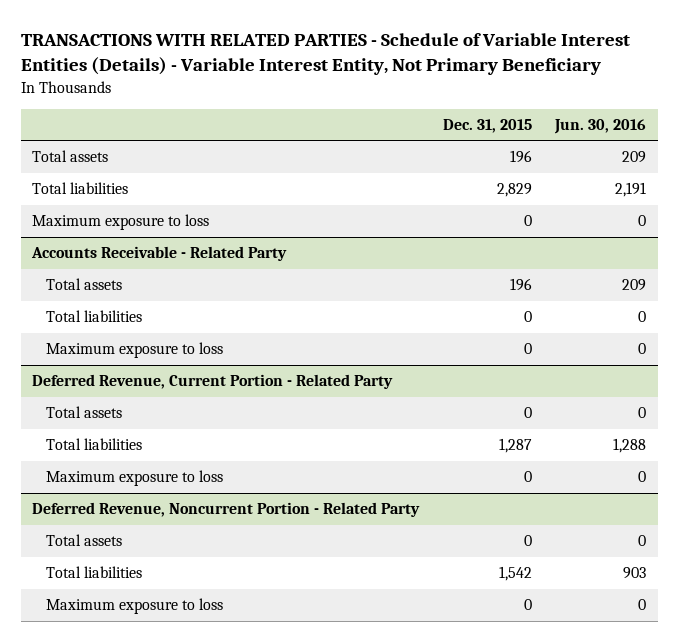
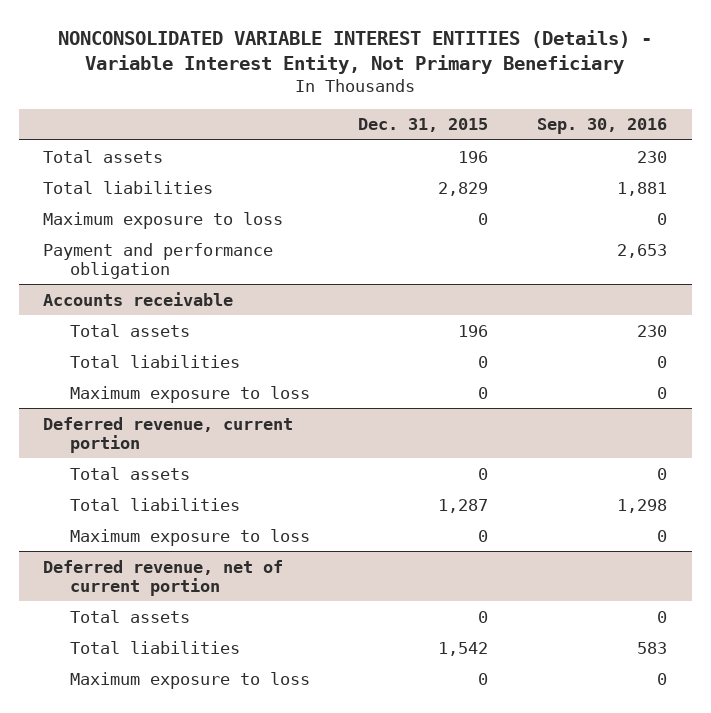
[20,32,630,75] TRANSACTIONS WITH RELATED PARTIES - Schedule of Variable Interest Entities (Details) - Variable Interest Entity, Not Primary Beneficiary -> [58,29,653,75] NONCONSOLIDATED VARIABLE INTEREST ENTITIES (Details) - Variable Interest Entity, Not Primary Beneficiary
[554,119,647,135] Jun. 30, 2016 -> none
none -> [537,118,668,135] Sep. 30, 2016
none -> [43,242,274,279] Payment and performance obligation
[31,246,288,262] Accounts Receivable - Related Party -> [43,291,234,306] Accounts receivable
[32,374,394,390] Deferred Revenue, Current Portion - Related Party -> [43,416,294,453] Deferred revenue, current portion
[32,502,421,518] Deferred Revenue, Noncurrent Portion - Related Party -> [43,559,284,596] Deferred revenue, net of current portion

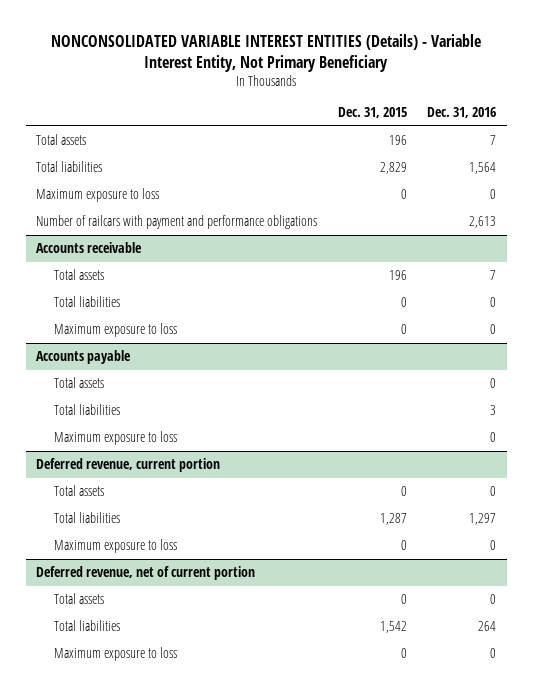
[537,118,668,135] Sep. 30, 2016 -> none
none -> [427,107,497,119] Dec. 31, 2016
[43,242,274,279] Payment and performance obligation -> [36,215,318,230] Number of railcars with payment and performance obligations
none -> [36,350,132,365] Accounts payable
none -> [53,377,104,389] Total assets
none -> [53,404,120,416] Total liabilities
none -> [53,431,177,446] Maximum exposure to loss

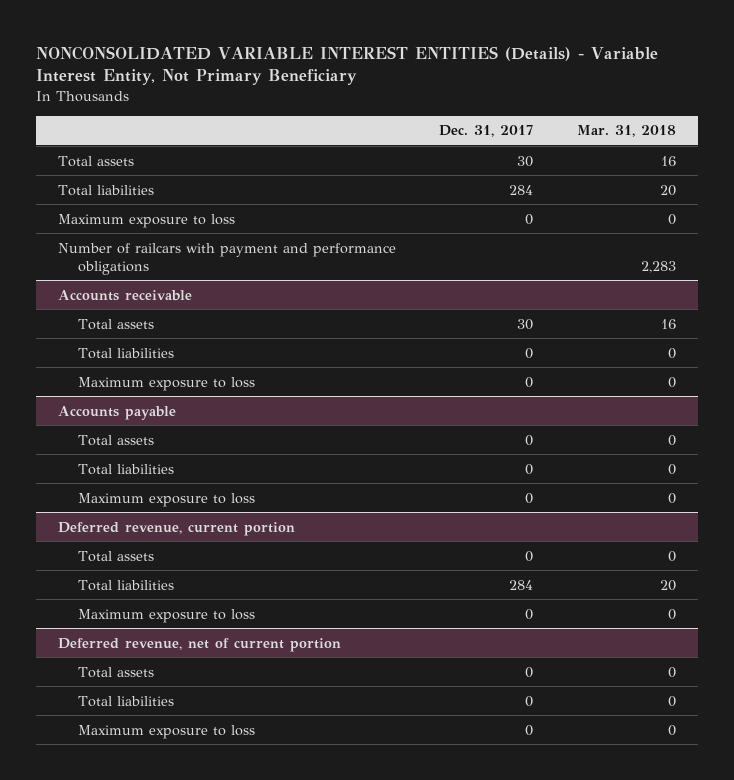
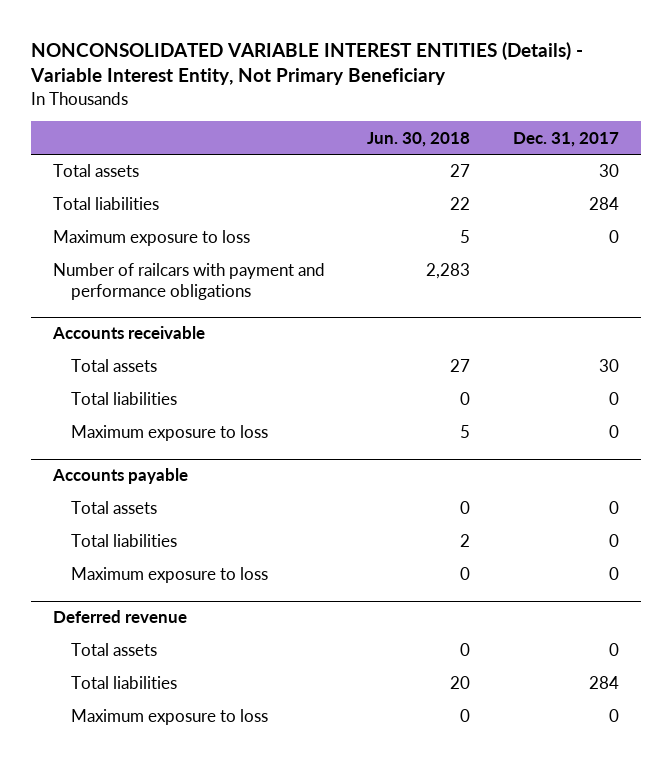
[576,125,676,138] Mar. 31, 2018 -> none
none -> [367,131,471,147] Jun. 30, 2018
[57,521,295,536] Deferred revenue, current portion -> [52,610,187,624] Deferred revenue
[57,637,341,652] Deferred revenue, net of current portion -> none
[77,666,154,678] Total assets -> none
[77,695,174,707] Total liabilities -> none
[77,724,255,739] Maximum exposure to loss -> none

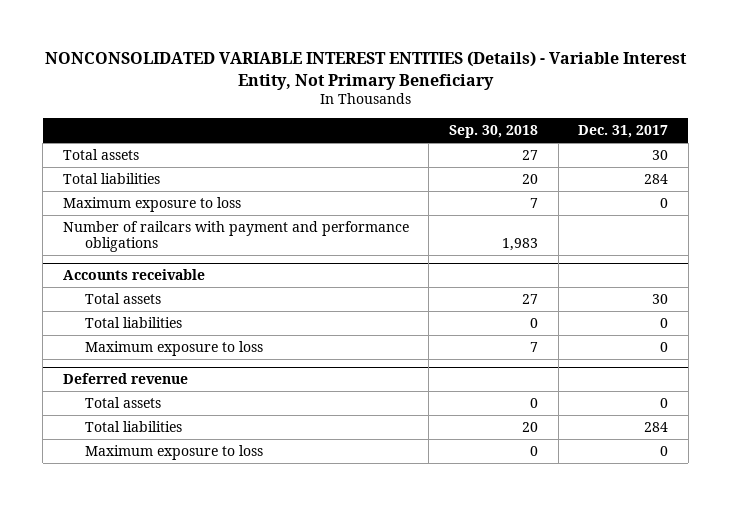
[367,131,471,147] Jun. 30, 2018 -> none
none -> [449,125,539,139] Sep. 30, 2018
[51,468,188,485] Accounts payable -> none
[70,501,157,515] Total assets -> none
[70,534,177,548] Total liabilities -> none
[70,567,268,584] Maximum exposure to loss -> none

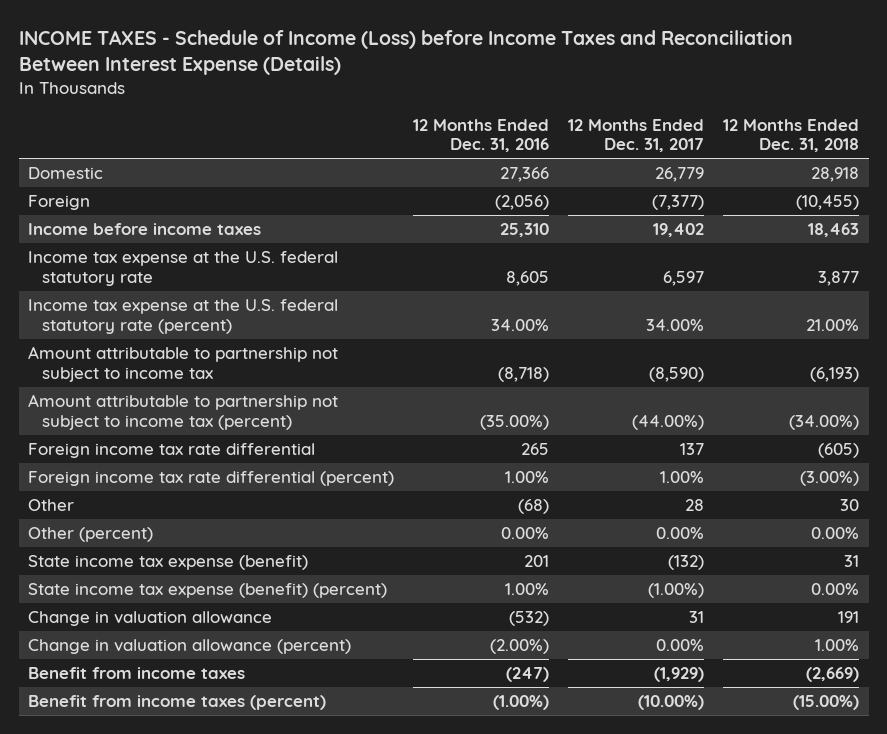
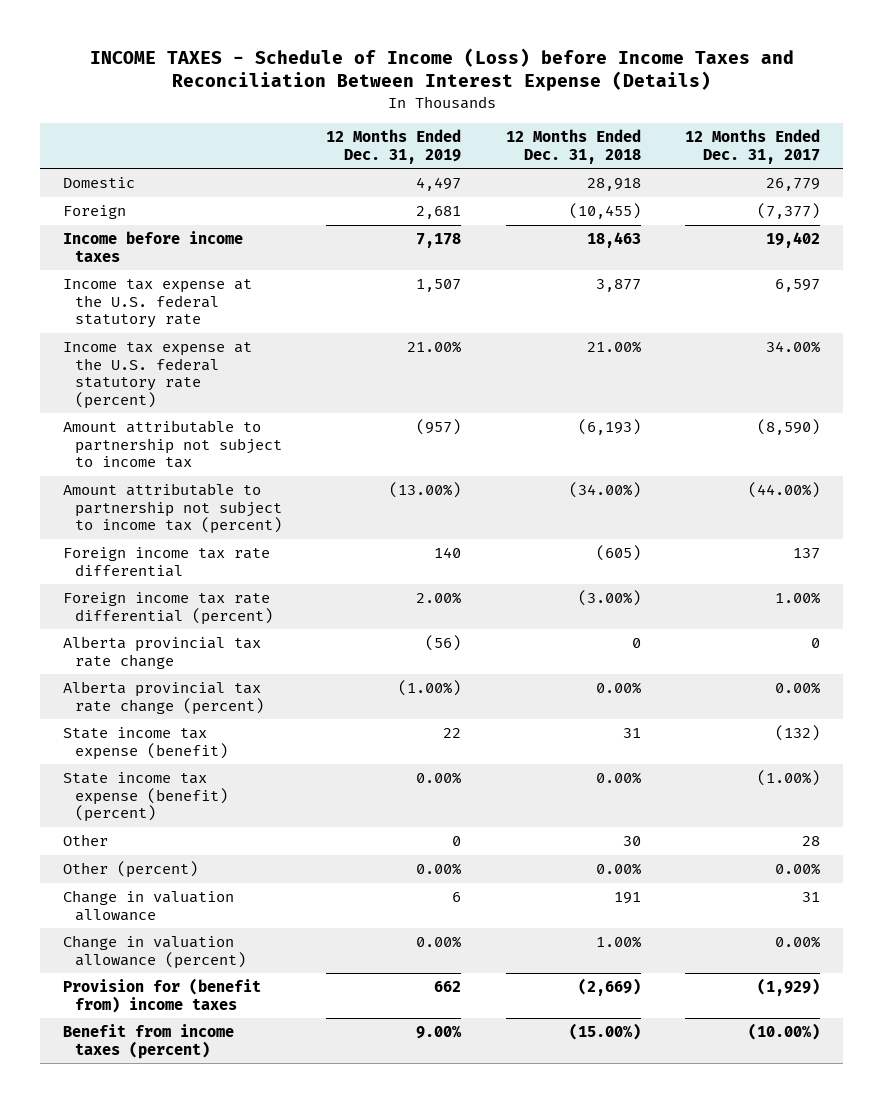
[413,118,550,153] 12 Months Ended Dec. 31, 2016 -> none
none -> [326,129,462,164] 12 Months Ended Dec. 31, 2019
none -> [62,636,261,669] Alberta provincial tax rate change
none -> [62,681,264,715] Alberta provincial tax rate change (percent)
[28,499,75,512] Other -> [62,834,108,847] Other
[28,527,154,543] Other (percent) -> [62,861,198,879] Other (percent)
[28,667,246,680] Benefit from income taxes -> [62,978,261,1013] Provision for (benefit from) income taxes

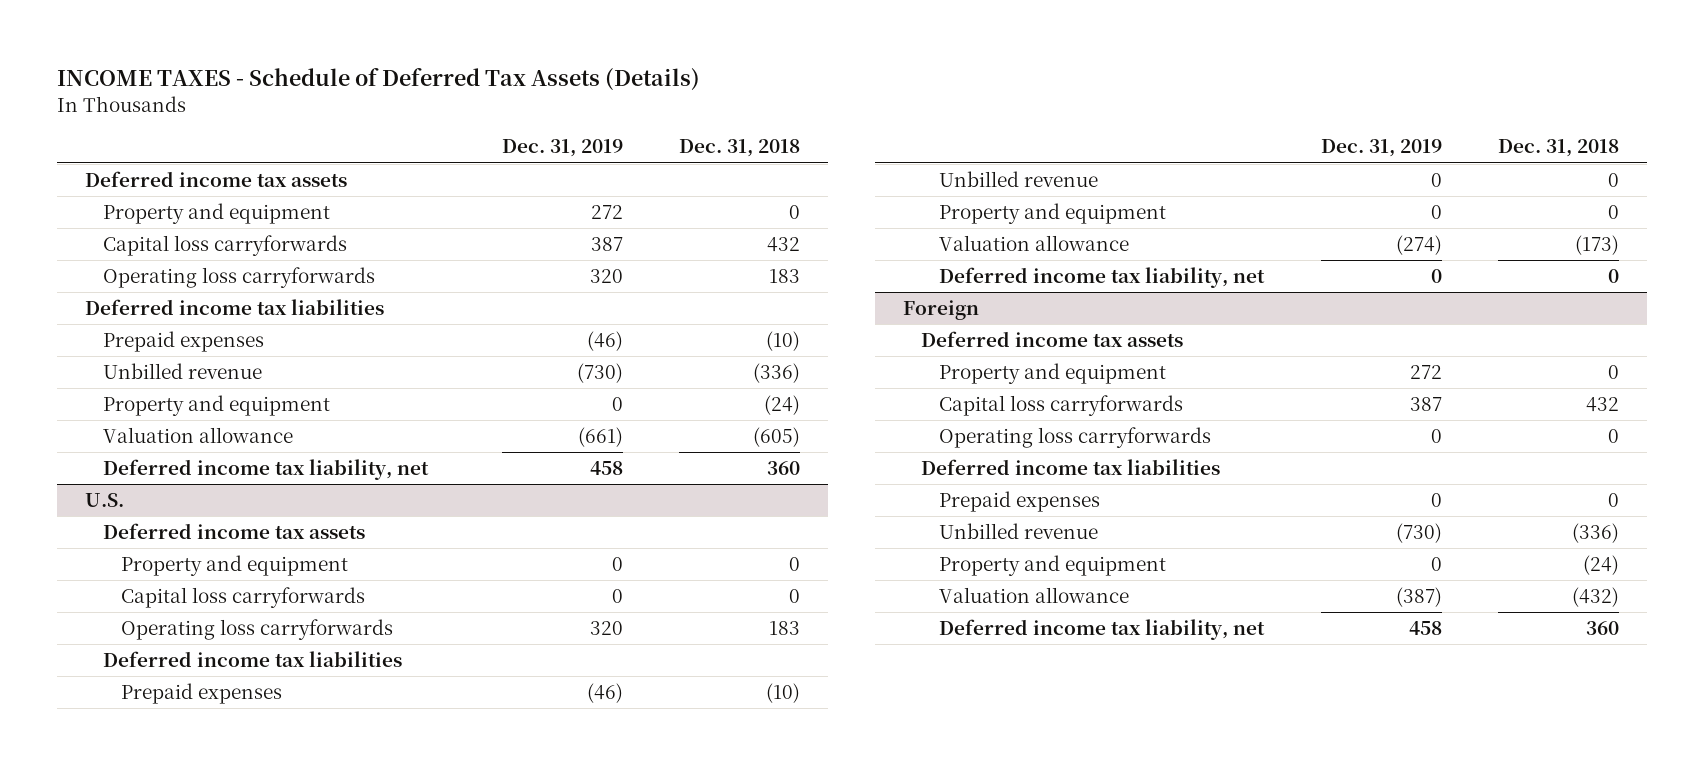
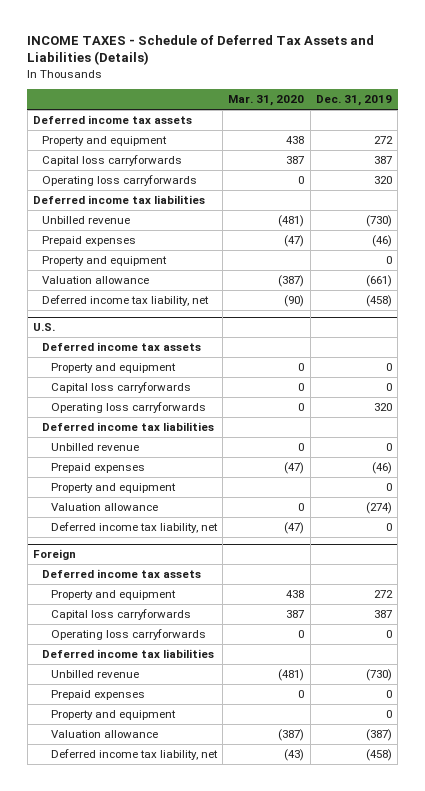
[56,67,700,91] INCOME TAXES - Schedule of Deferred Tax Assets (Details) -> [27,34,375,66] INCOME TAXES - Schedule of Deferred Tax Assets and Liabilities (Details)
[679,139,801,158] Dec. 31, 2018 -> none
none -> [228,95,305,107] Mar. 31, 2020
[102,330,264,352] Prepaid expenses -> [42,236,137,247] Prepaid expenses
[589,460,623,475] 458 -> [365,295,392,308] (458)
[120,682,282,704] Prepaid expenses -> [51,463,146,474] Prepaid expenses
[939,490,1101,512] Prepaid expenses -> [51,690,146,701] Prepaid expenses
[1408,620,1442,635] 458 -> [365,749,392,762] (458)

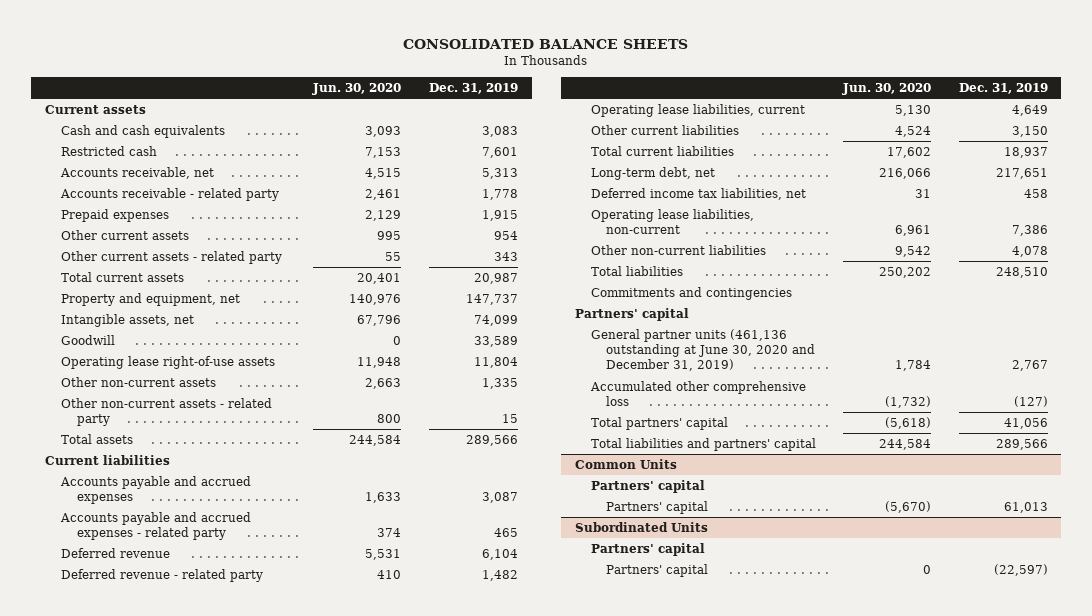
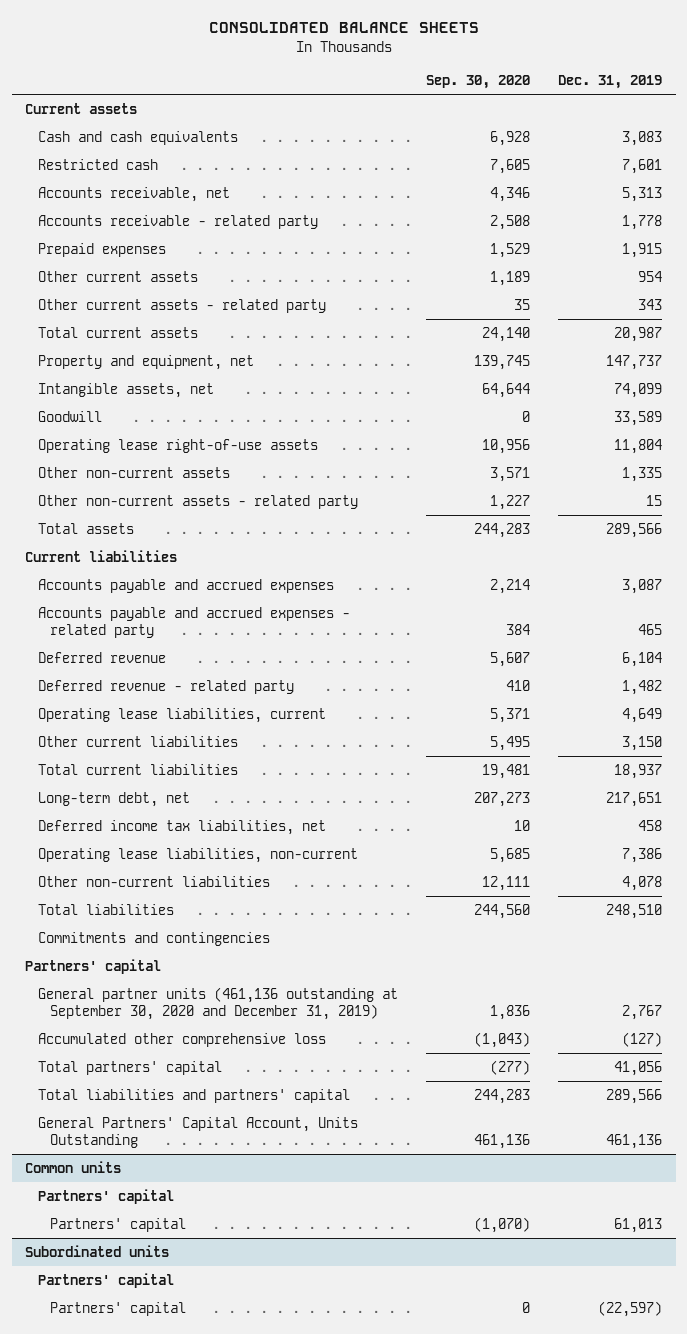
[312,82,402,95] Jun. 30, 2020 -> none
none -> [425,75,530,90] Sep. 30, 2020
[590,328,816,372] General partner units (461,136 outstanding at June 30, 2020 and December 31, 2019) -> [37,986,398,1021] General partner units (461,136 outstanding at September 30, 2020 and December 31, 2019)
none -> [37,1116,358,1149] General Partners' Capital Account, Units Outstanding
[574,458,677,469] Common Units -> [25,1160,122,1173] Common units
[574,521,708,532] Subordinated Units -> [25,1244,170,1257] Subordinated units

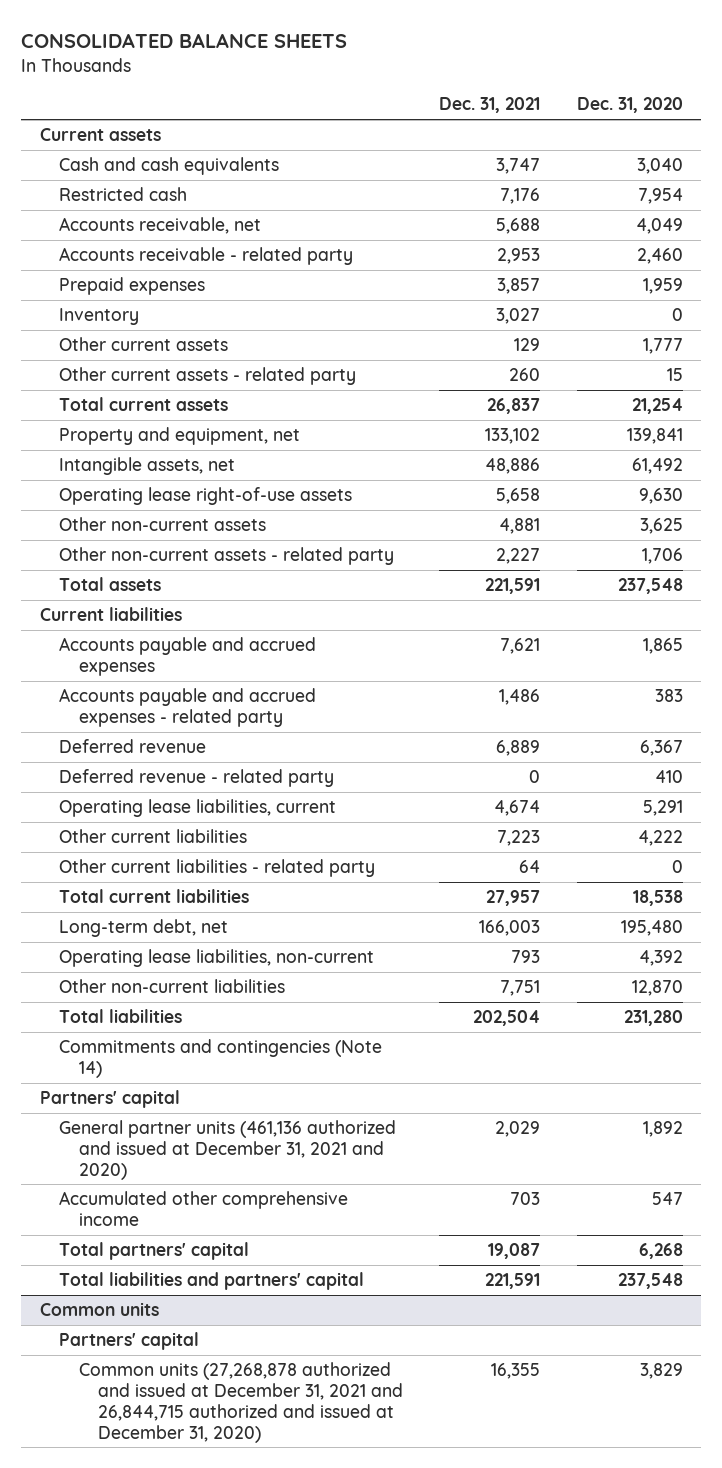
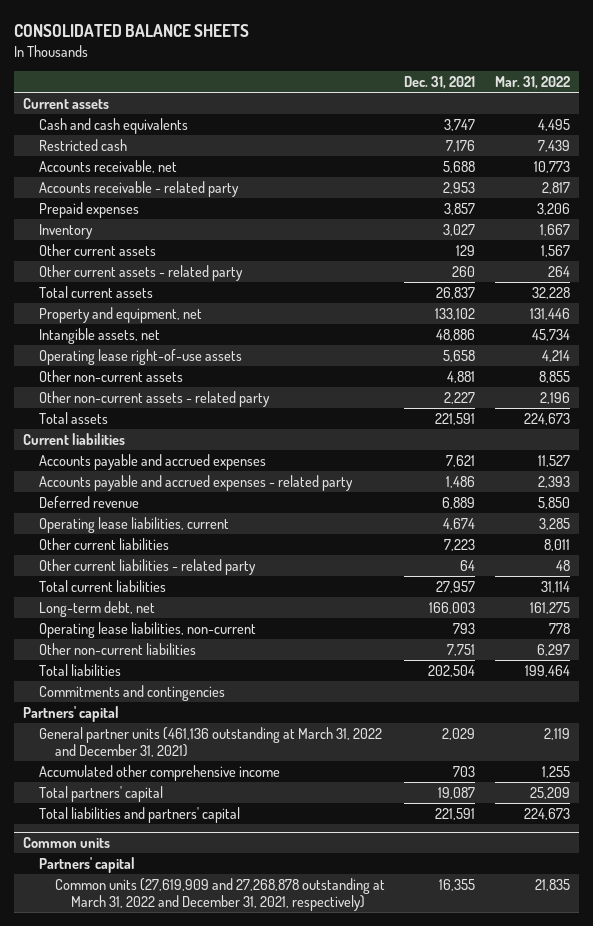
[576,97,683,114] Dec. 31, 2020 -> none
none -> [494,76,570,90] Mar. 31, 2022
[59,769,335,788] Deferred revenue - related party -> none
[59,1039,383,1078] Commitments and contingencies (Note 14) -> [39,684,226,701] Commitments and contingencies
[59,1120,397,1180] General partner units (461,136 authorized and issued at December 31, 2021 and 2020) -> [39,726,383,757] General partner units (461,136 outstanding at March 31, 2022 and December 31, 2021)
[78,1362,404,1443] Common units (27,268,878 authorized and issued at December 31, 2021 and 26,844,715 authorized and issued at December 31, 2020) -> [55,877,386,911] Common units (27,619,909 and 27,268,878 outstanding at March 31, 2022 and December 31, 2021, respectively)

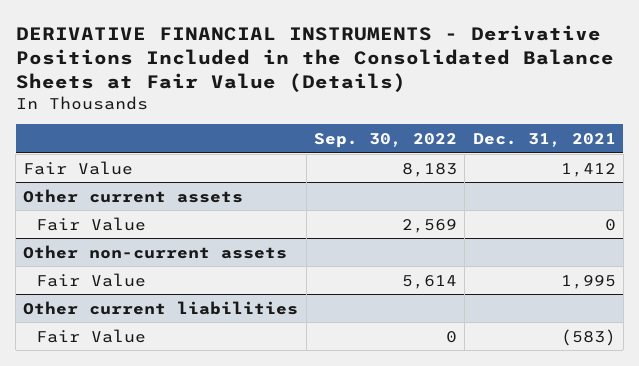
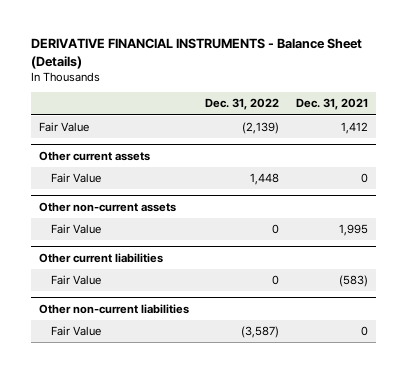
[15,24,614,93] DERIVATIVE FINANCIAL INSTRUMENTS - Derivative Positions Included in the Consolidated Balance Sheets at Fair Value (Details) -> [30,38,362,69] DERIVATIVE FINANCIAL INSTRUMENTS - Balance Sheet (Details)
[314,133,458,149] Sep. 30, 2022 -> none
none -> [205,98,280,111] Dec. 31, 2022
none -> [38,303,189,314] Other non-current liabilities
none -> [51,326,102,337] Fair Value

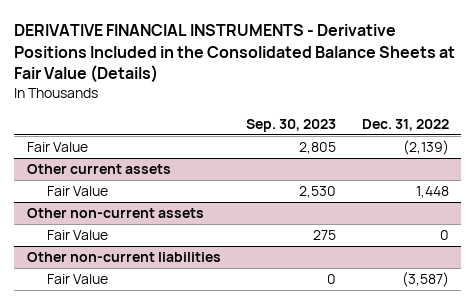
[30,38,362,69] DERIVATIVE FINANCIAL INSTRUMENTS - Balance Sheet (Details) -> [13,23,455,84] DERIVATIVE FINANCIAL INSTRUMENTS - Derivative Positions Included in the Consolidated Balance Sheets at Fair Value (Details)
[295,98,368,111] Dec. 31, 2021 -> none
none -> [246,118,337,132] Sep. 30, 2023
[38,252,163,263] Other current liabilities -> none
[51,275,102,286] Fair Value -> none

